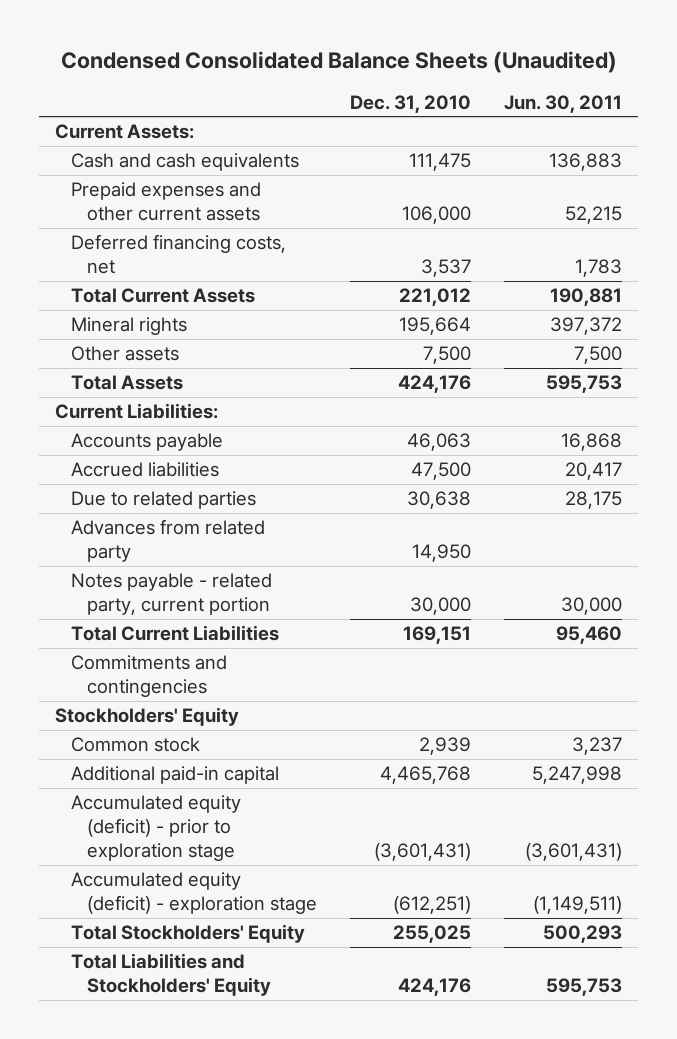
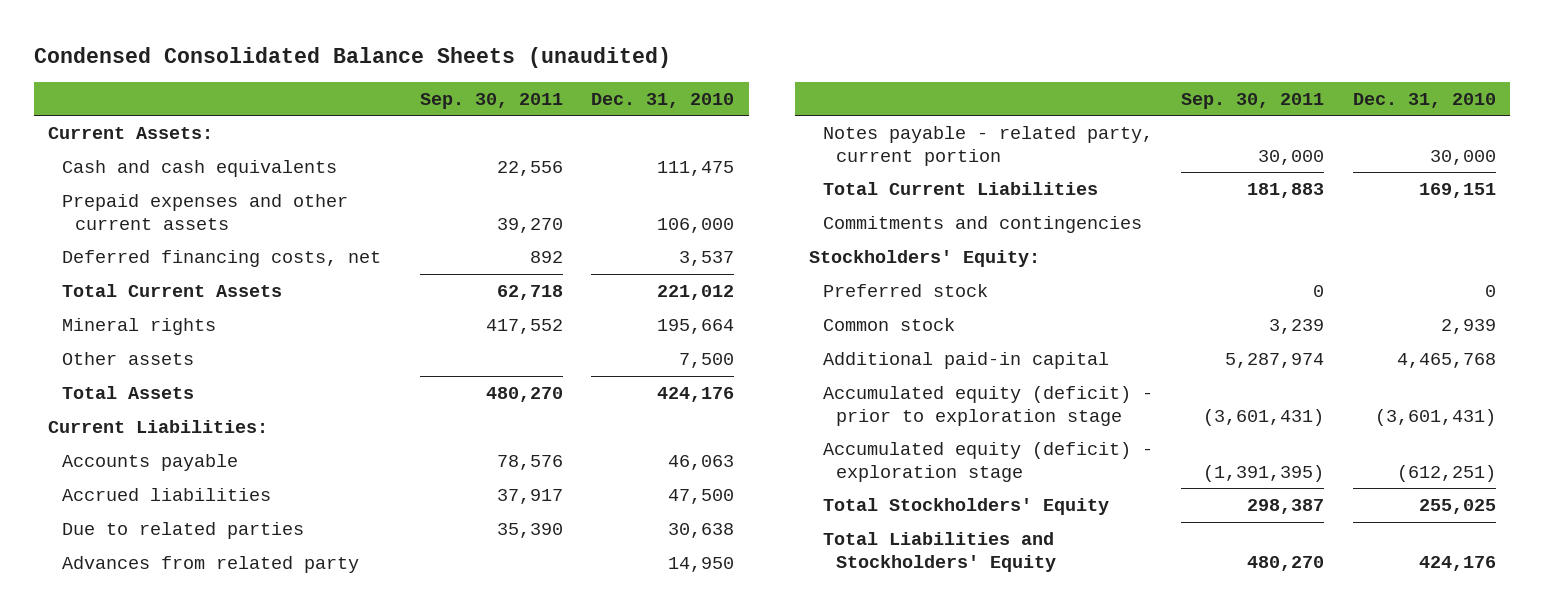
[60,51,617,74] Condensed Consolidated Balance Sheets (Unaudited) -> [33,46,671,68] Condensed Consolidated Balance Sheets (unaudited)
[503,94,622,113] Jun. 30, 2011 -> none
none -> [419,92,563,109] Sep. 30, 2011
[55,707,240,727] Stockholders' Equity -> [809,249,1041,267] Stockholders' Equity:
none -> [822,283,988,297] Preferred stock

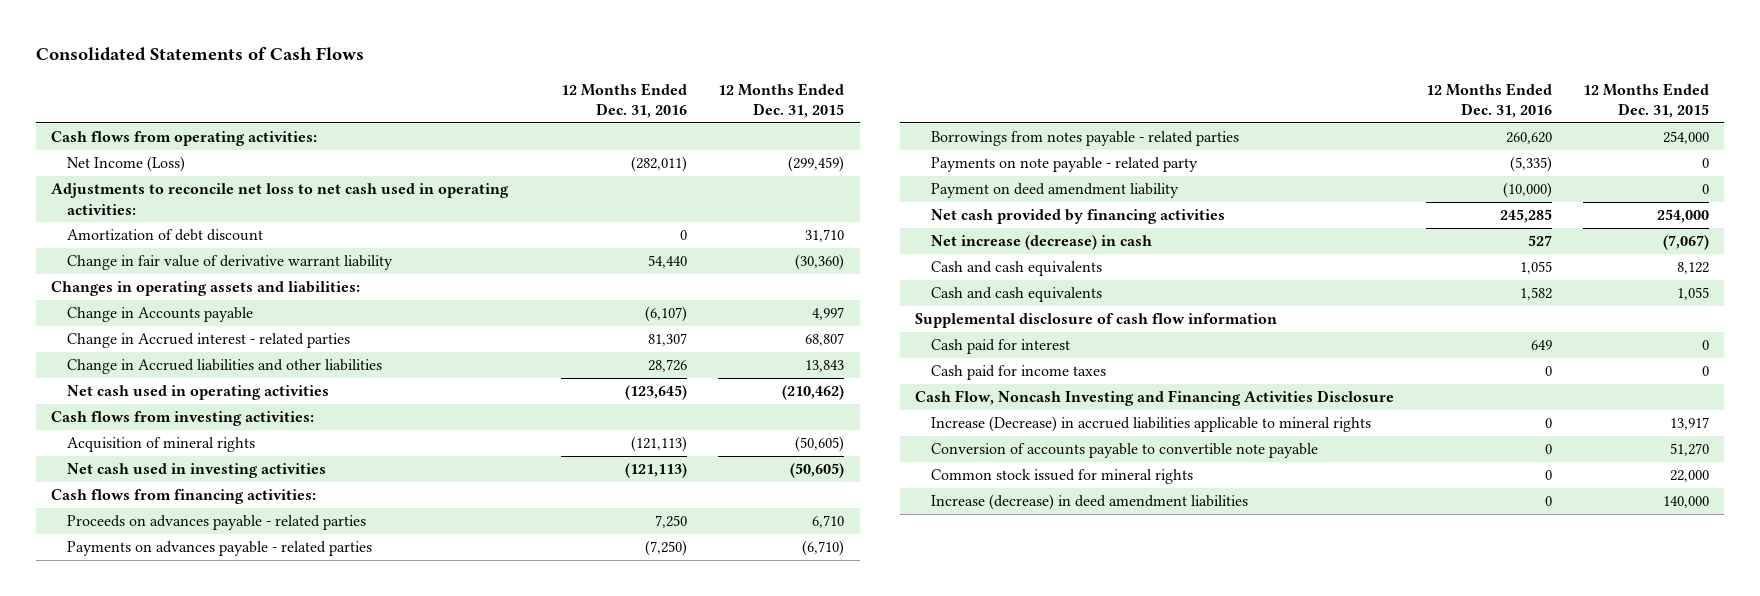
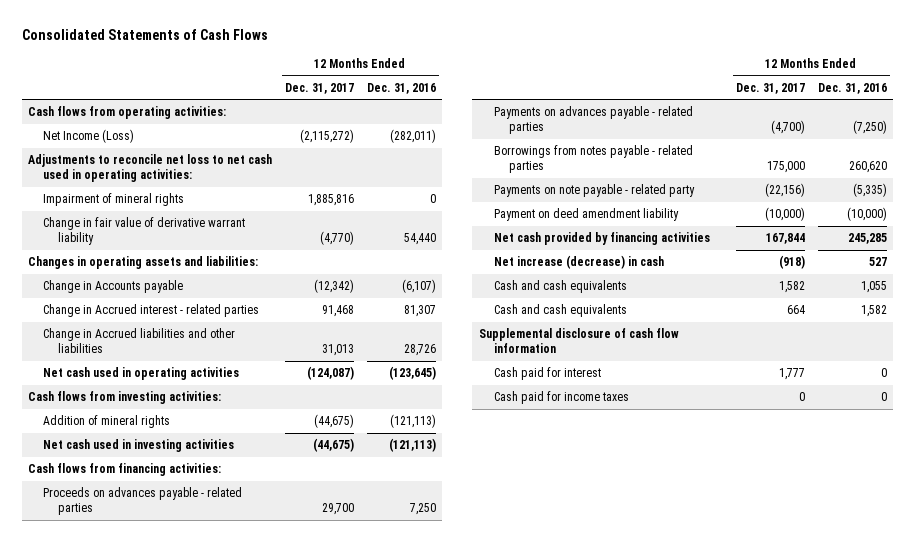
[718,82,845,119] 12 Months Ended Dec. 31, 2015 -> none
none -> [285,82,355,94] Dec. 31, 2017
[66,229,263,242] Amortization of debt discount -> none
none -> [42,193,184,207] Impairment of mineral rights
[66,437,255,453] Acquisition of mineral rights -> [42,415,170,429] Addition of mineral rights
[1530,340,1552,351] 649 -> [880,368,887,378] 0
[915,390,1395,407] Cash Flow, Noncash Investing and Financing Activities Disclosure -> none
[930,416,1371,433] Increase (Decrease) in accrued liabilities applicable to mineral rights -> none
[930,443,1318,459] Conversion of accounts payable to convertible note payable -> none
[930,469,1193,485] Common stock issued for mineral rights -> none
[930,494,1248,511] Increase (decrease) in deed amendment liabilities -> none

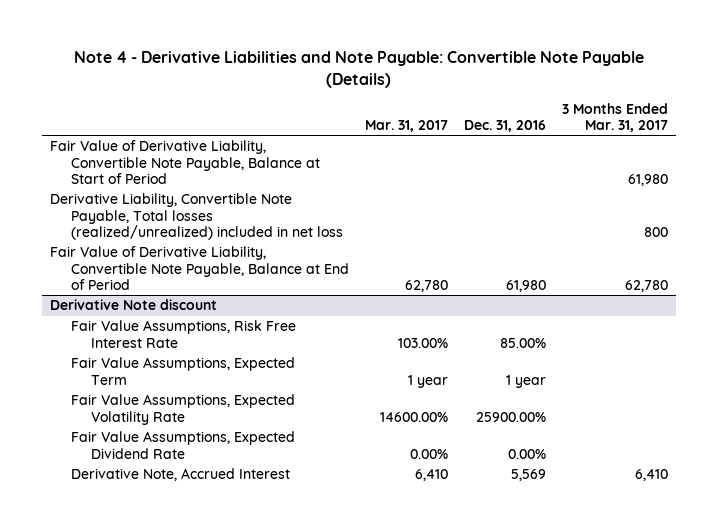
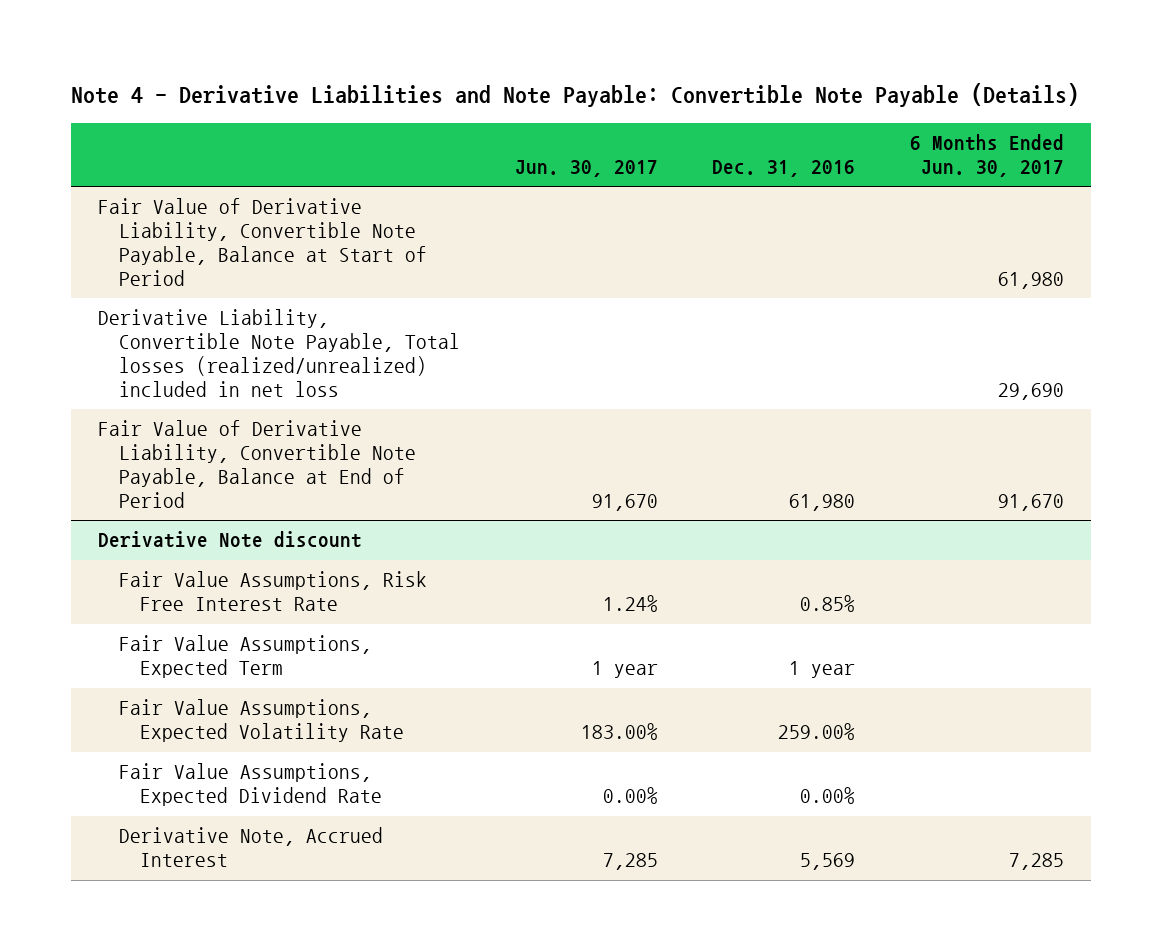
[364,120,448,133] Mar. 31, 2017 -> none
[562,102,669,133] 3 Months Ended Mar. 31, 2017 -> none
none -> [514,160,658,178] Jun. 30, 2017
none -> [909,134,1064,178] 6 Months Ended Jun. 30, 2017
[499,337,546,348] 85.00% -> [800,595,856,613] 0.85%
[475,411,546,422] 25900.00% -> [778,723,856,741] 259.00%

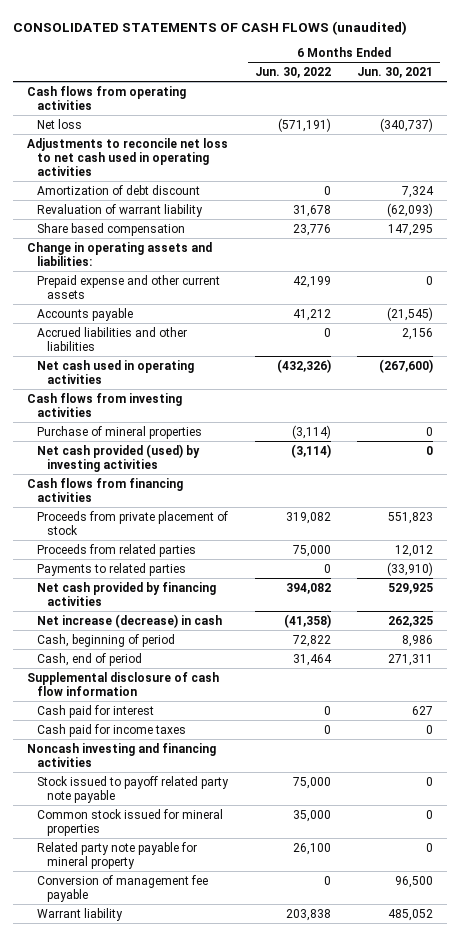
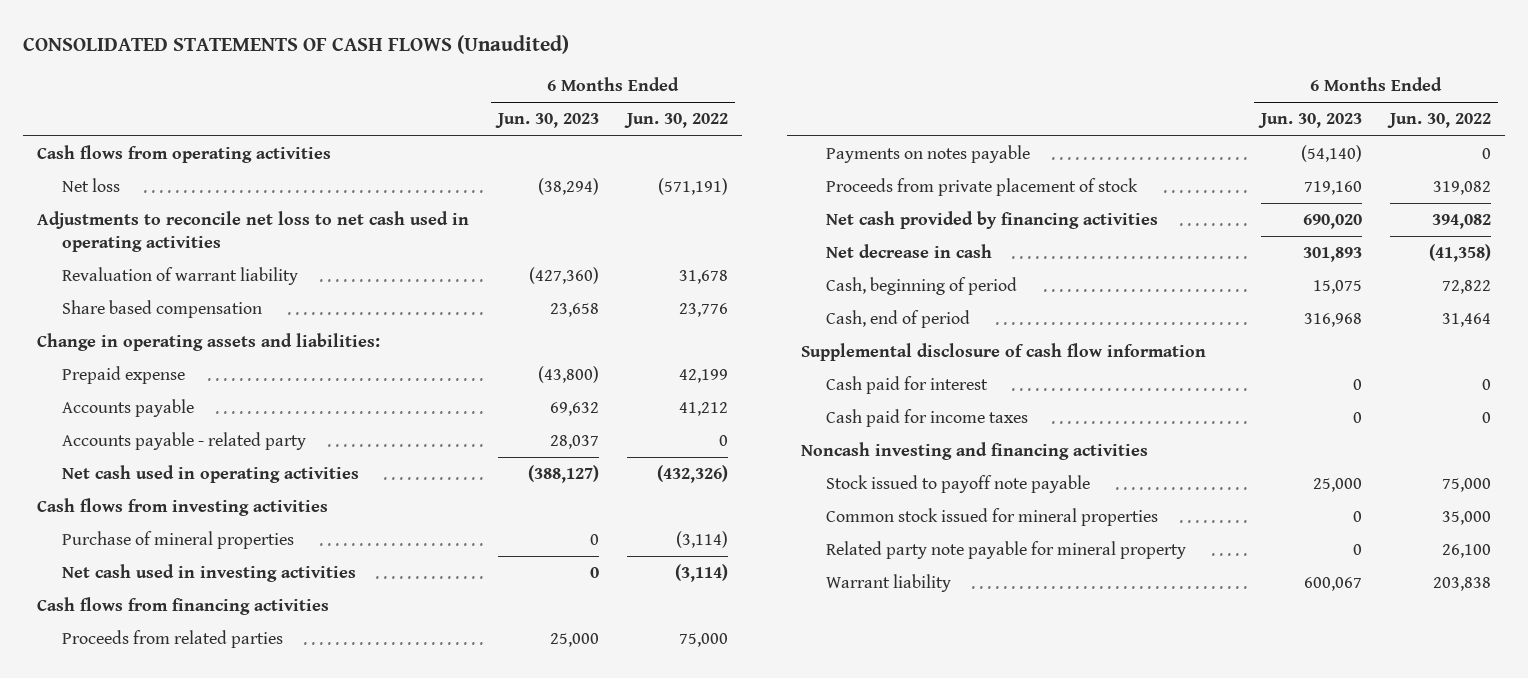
[13,20,408,35] CONSOLIDATED STATEMENTS OF CASH FLOWS (unaudited) -> [23,35,570,55] CONSOLIDATED STATEMENTS OF CASH FLOWS (Unaudited)
[357,66,434,78] Jun. 30, 2021 -> none
none -> [494,113,599,129] Jun. 30, 2023
[36,184,200,195] Amortization of debt discount -> none
[36,274,220,299] Prepaid expense and other current assets -> [62,366,186,385] Prepaid expense
[36,326,187,351] Accrued liabilities and other liabilities -> none
none -> [62,432,307,451] Accounts payable - related party
[36,443,200,472] Net cash provided (used) by investing activities -> [62,564,357,583] Net cash used in investing activities
[36,562,186,576] Payments to related parties -> none
none -> [825,145,1030,164] Payments on notes payable
[36,510,228,535] Proceeds from private placement of stock -> [825,178,1138,197] Proceeds from private placement of stock
[36,613,222,628] Net increase (decrease) in cash -> [825,244,992,259] Net decrease in cash
[36,775,229,803] Stock issued to payoff related party note payable -> [825,475,1090,494] Stock issued to payoff note payable
[36,874,208,902] Conversion of management fee payable -> none

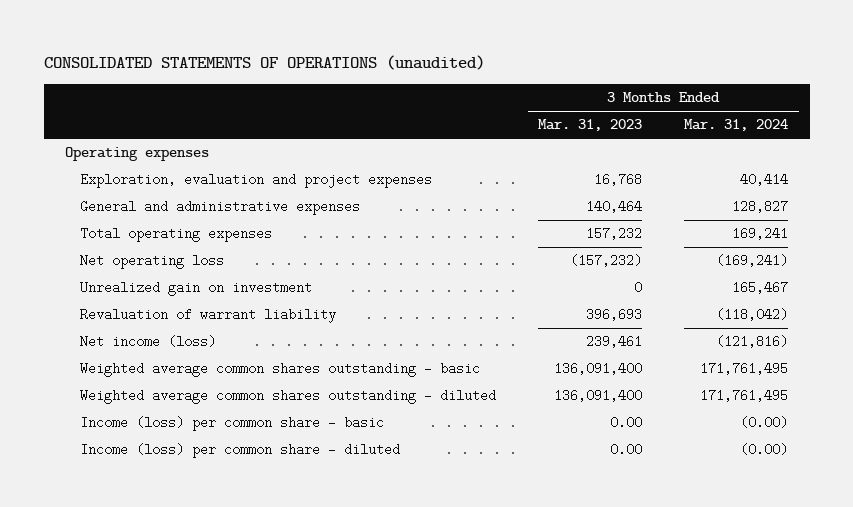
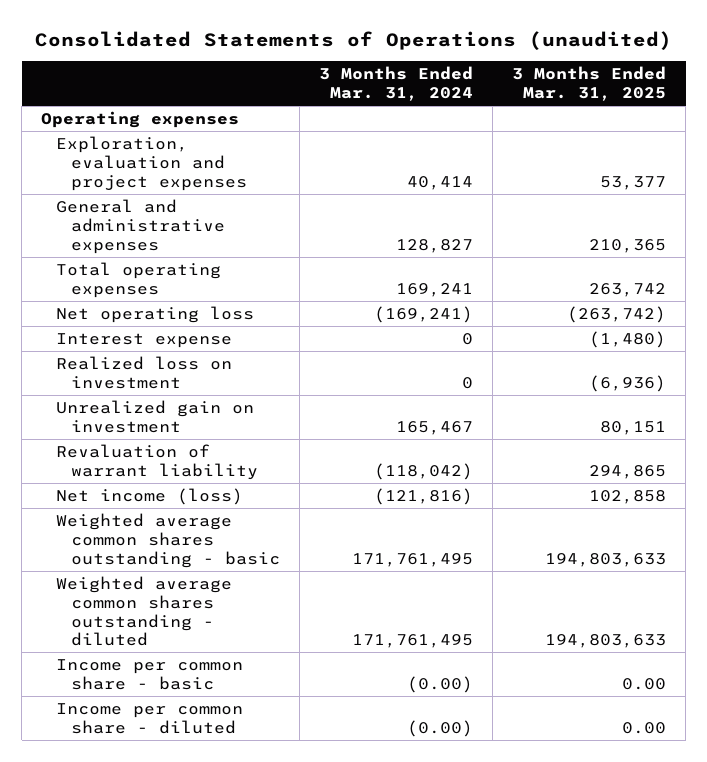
[43,55,485,71] CONSOLIDATED STATEMENTS OF OPERATIONS (unaudited) -> [34,30,672,50] Consolidated Statements of Operations (unaudited)
[538,119,643,132] Mar. 31, 2023 -> none
none -> [512,66,667,102] 3 Months Ended Mar. 31, 2025
none -> [56,332,233,348] Interest expense
none -> [56,355,233,389] Realized loss on investment
[80,416,385,432] Income (loss) per common share - basic -> [56,658,244,690] Income per common share - basic
[80,443,401,459] Income (loss) per common share - diluted -> [56,702,244,734] Income per common share - diluted

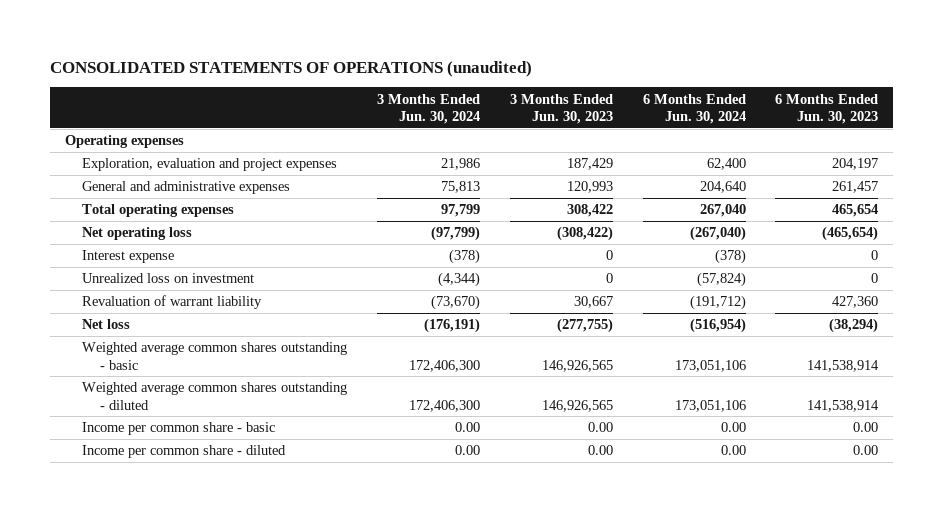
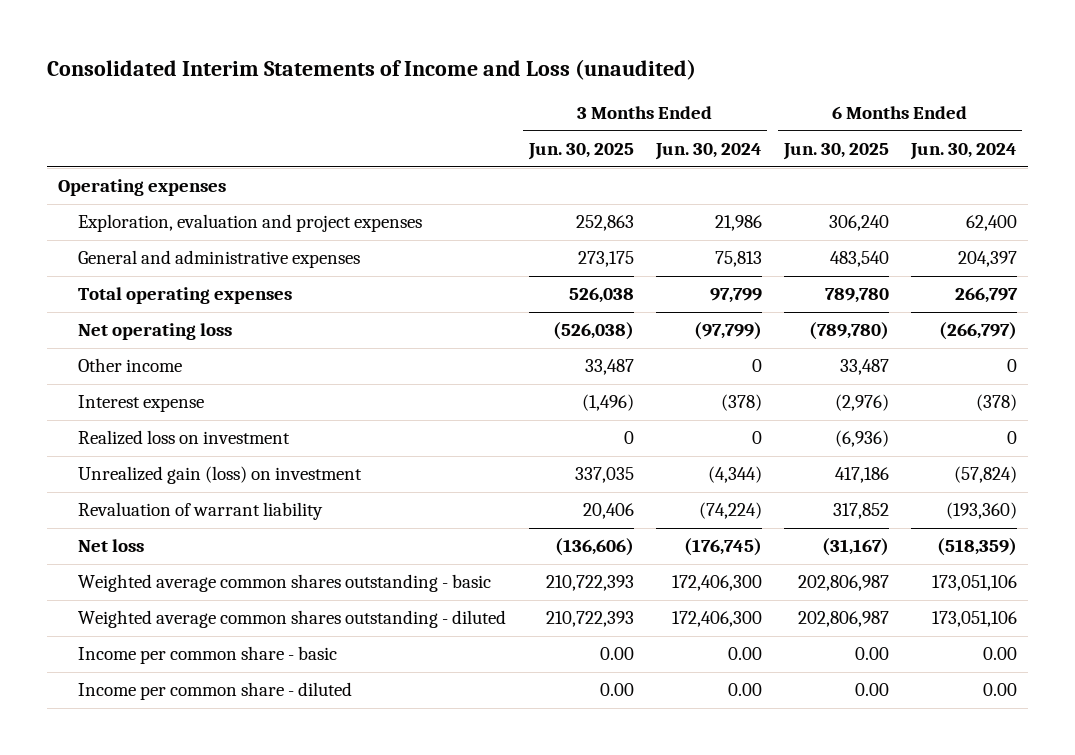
[50,60,533,77] CONSOLIDATED STATEMENTS OF OPERATIONS (unaudited) -> [46,58,696,80] Consolidated Interim Statements of Income and Loss (unaudited)
[509,93,613,125] 3 Months Ended Jun. 30, 2023 -> none
[775,93,879,125] 6 Months Ended Jun. 30, 2023 -> none
none -> [527,143,634,161] Jun. 30, 2025
none -> [782,143,889,161] Jun. 30, 2025
[699,181,746,194] 204,640 -> [957,251,1017,268] 204,397
[699,204,746,218] 267,040 -> [954,287,1018,304] 266,797
[689,226,746,242] (267,040) -> [938,322,1017,341] (266,797)
none -> [78,358,183,373] Other income
none -> [78,430,291,446] Realized loss on investment
[82,273,255,284] Unrealized loss on investment -> [78,466,363,485] Unrealized gain (loss) on investment
[431,295,481,311] (73,670) -> [698,502,762,520] (74,224)
[689,295,746,311] (191,712) -> [945,502,1017,520] (193,360)
[424,318,481,334] (176,191) -> [683,538,762,557] (176,745)
[689,318,746,334] (516,954) -> [936,538,1017,557] (518,359)

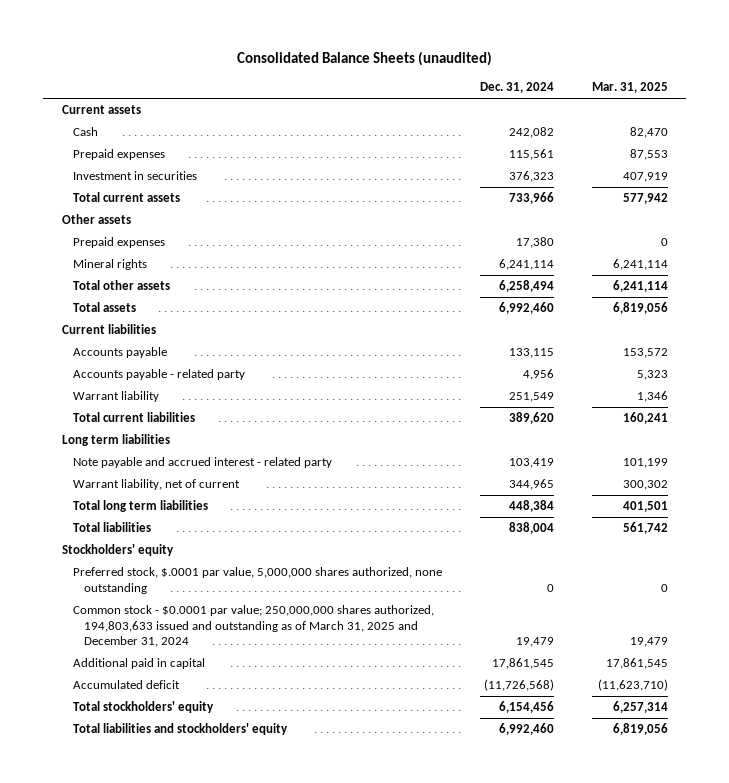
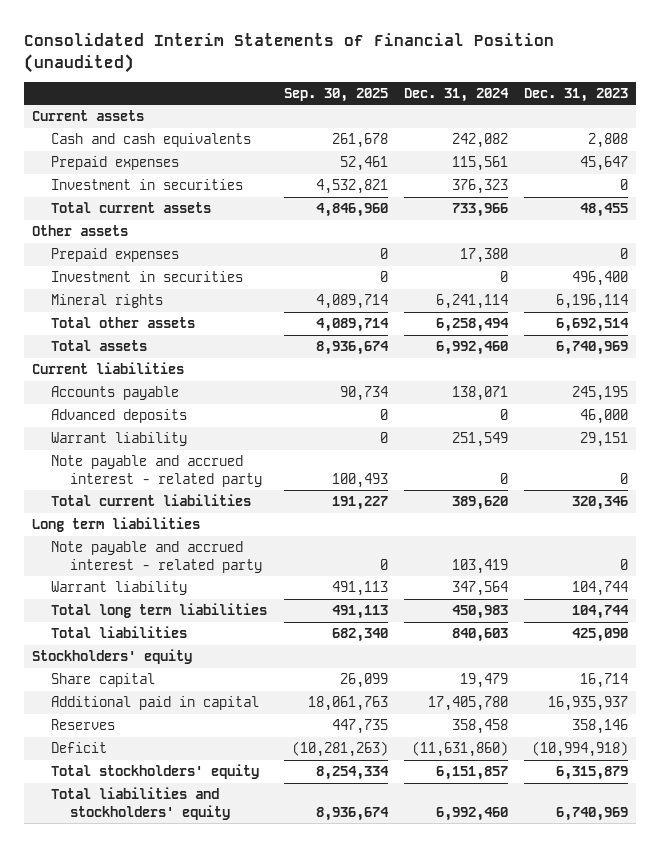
[236,50,492,66] Consolidated Balance Sheets (unaudited) -> [24,32,555,73] Consolidated Interim Statements of Financial Position (unaudited)
[591,82,668,94] Mar. 31, 2025 -> none
none -> [283,87,388,102] Sep. 30, 2025
none -> [524,87,629,102] Dec. 31, 2023
[73,127,99,137] Cash -> [51,133,252,148] Cash and cash equivalents
none -> [51,271,244,283] Investment in securities
[73,369,246,381] Accounts payable - related party -> none
[508,348,554,359] 133,115 -> [451,386,508,402] 138,071
none -> [51,409,188,424] Advanced deposits
none -> [51,455,263,487] Note payable and accrued interest - related party
[73,479,241,491] Warrant liability, net of current -> [51,581,188,596] Warrant liability
[508,479,554,491] 344,965 -> [451,581,508,597] 347,564
[508,500,554,513] 448,384 -> [451,605,508,620] 450,983
[508,522,554,535] 838,004 -> [451,628,508,643] 840,603
[73,567,443,594] Preferred stock, $.0001 par value, 5,000,000 shares authorized, none outstanding -> none
[73,605,435,648] Common stock - $0.0001 par value; 250,000,000 shares authorized, 194,803,633 issued and outstanding as of March 31, 2025 and December 31, 2024 -> [51,673,156,688] Share capital
[491,658,554,670] 17,861,545 -> [427,696,508,712] 17,405,780
none -> [51,719,116,731] Reserves
[73,680,181,690] Accumulated deficit -> [51,742,108,754] Deficit
[483,679,554,692] (11,726,568) -> [411,741,508,758] (11,631,860)
[498,701,554,714] 6,154,456 -> [435,766,508,781] 6,151,857

